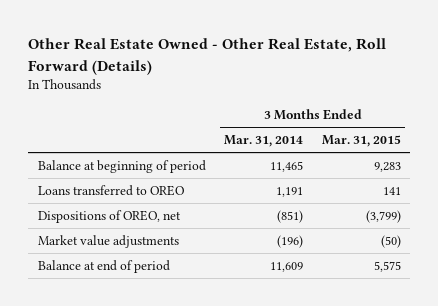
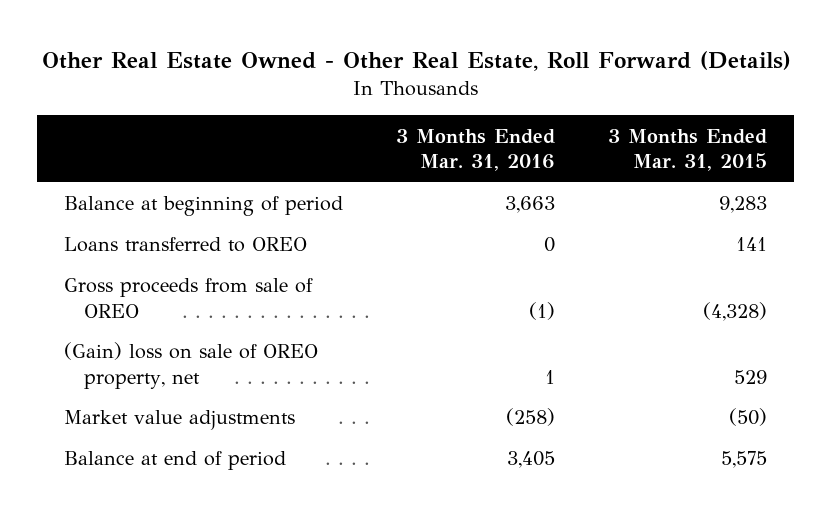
[224,135,304,148] Mar. 31, 2014 -> none
none -> [396,128,556,172] 3 Months Ended Mar. 31, 2016
[37,209,181,223] Dispositions of OREO, net -> [63,278,313,318] Gross proceeds from sale of OREO
[365,209,401,223] (3,799) -> [703,301,768,321] (4,328)
none -> [63,342,318,389] (Gain) loss on sale of OREO property, net

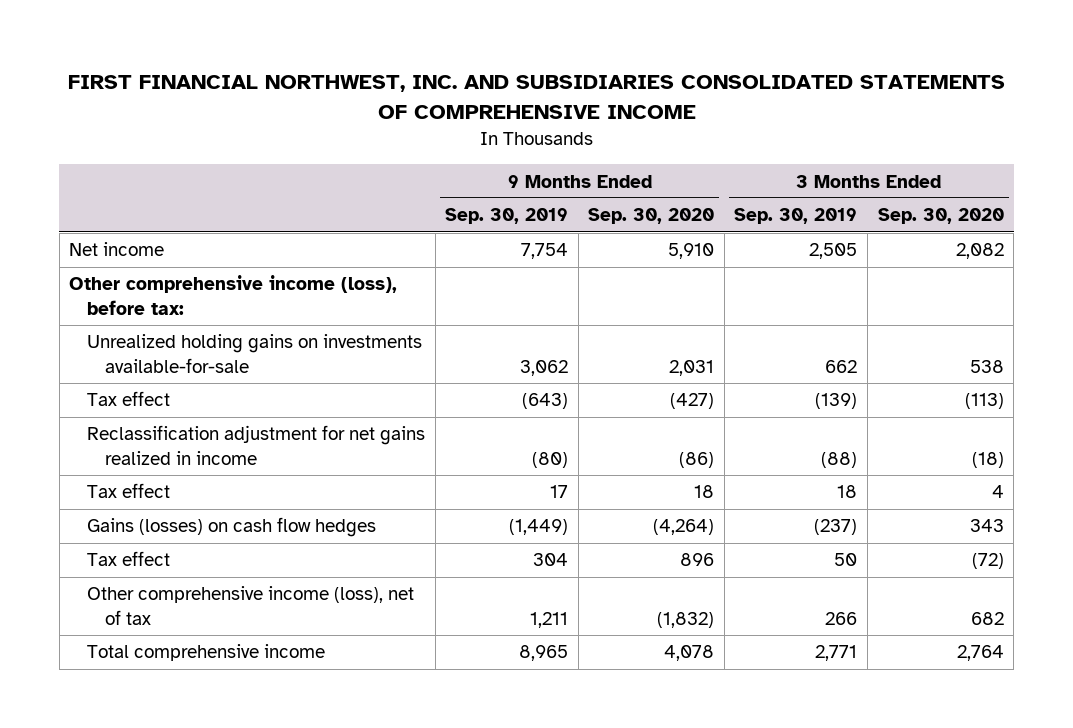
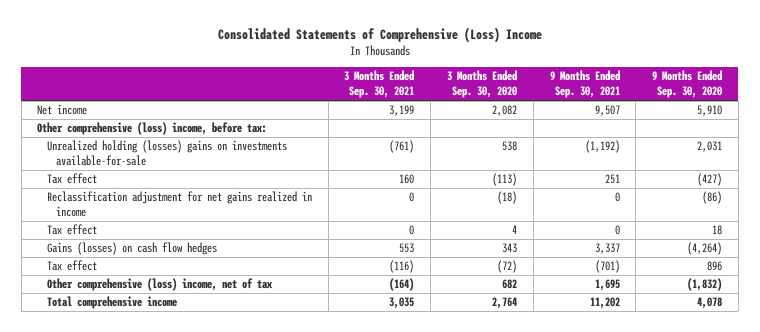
[67,75,1005,120] FIRST FINANCIAL NORTHWEST, INC. AND SUBSIDIARIES CONSOLIDATED STATEMENTS OF COMPREHENSIVE INCOME -> [217,27,542,44] Consolidated Statements of Comprehensive (Loss) Income
[445,208,569,225] Sep. 30, 2019 -> none
[734,208,858,225] Sep. 30, 2019 -> none
none -> [344,70,415,99] 3 Months Ended Sep. 30, 2021
none -> [549,70,620,99] 9 Months Ended Sep. 30, 2021
[69,275,398,316] Other comprehensive income (loss), before tax: -> [37,122,268,136] Other comprehensive (loss) income, before tax:
[86,334,422,374] Unrealized holding gains on investments available-for-sale -> [46,140,287,167] Unrealized holding (losses) gains on investments available-for-sale
[86,586,414,626] Other comprehensive income (loss), net of tax -> [46,278,272,292] Other comprehensive (loss) income, net of tax

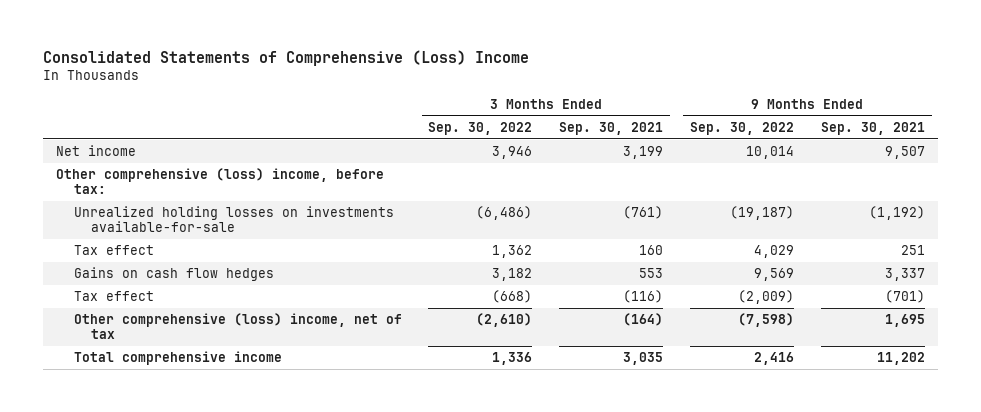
[446,70,517,99] 3 Months Ended Sep. 30, 2020 -> none
[652,70,723,99] 9 Months Ended Sep. 30, 2020 -> none
none -> [428,121,533,135] Sep. 30, 2022
none -> [690,121,795,135] Sep. 30, 2022
[46,140,287,167] Unrealized holding (losses) gains on investments available-for-sale -> [73,206,394,233] Unrealized holding losses on investments available-for-sale
[46,191,312,218] Reclassification adjustment for net gains realized in income -> none
[46,224,97,236] Tax effect -> none
[46,242,217,256] Gains (losses) on cash flow hedges -> [73,267,274,282] Gains on cash flow hedges

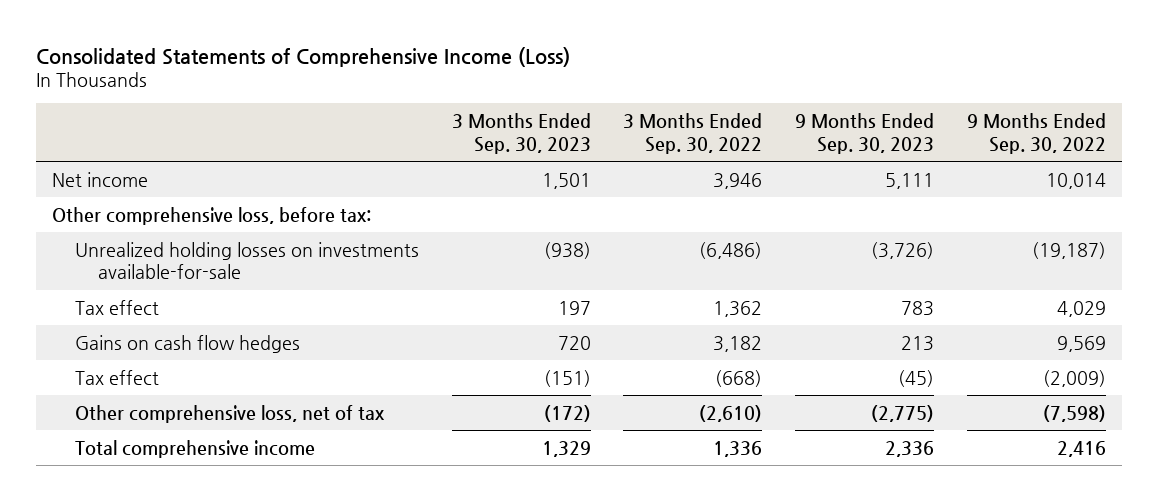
[42,49,529,66] Consolidated Statements of Comprehensive (Loss) Income -> [35,46,570,67] Consolidated Statements of Comprehensive Income (Loss)
[559,121,664,135] Sep. 30, 2021 -> none
[820,121,925,135] Sep. 30, 2021 -> none
none -> [451,113,591,154] 3 Months Ended Sep. 30, 2023
none -> [794,113,934,154] 9 Months Ended Sep. 30, 2023
[56,168,385,195] Other comprehensive (loss) income, before tax: -> [52,206,372,225] Other comprehensive loss, before tax:
[73,313,402,340] Other comprehensive (loss) income, net of tax -> [75,404,386,423] Other comprehensive loss, net of tax

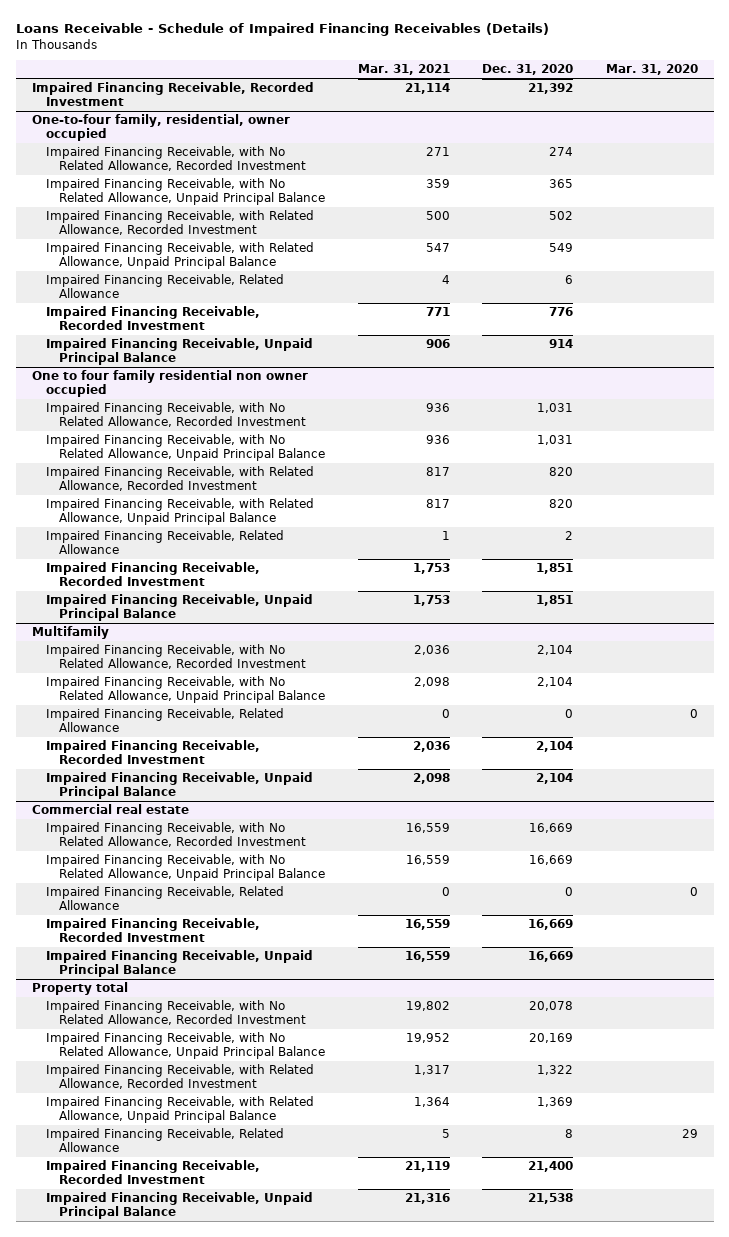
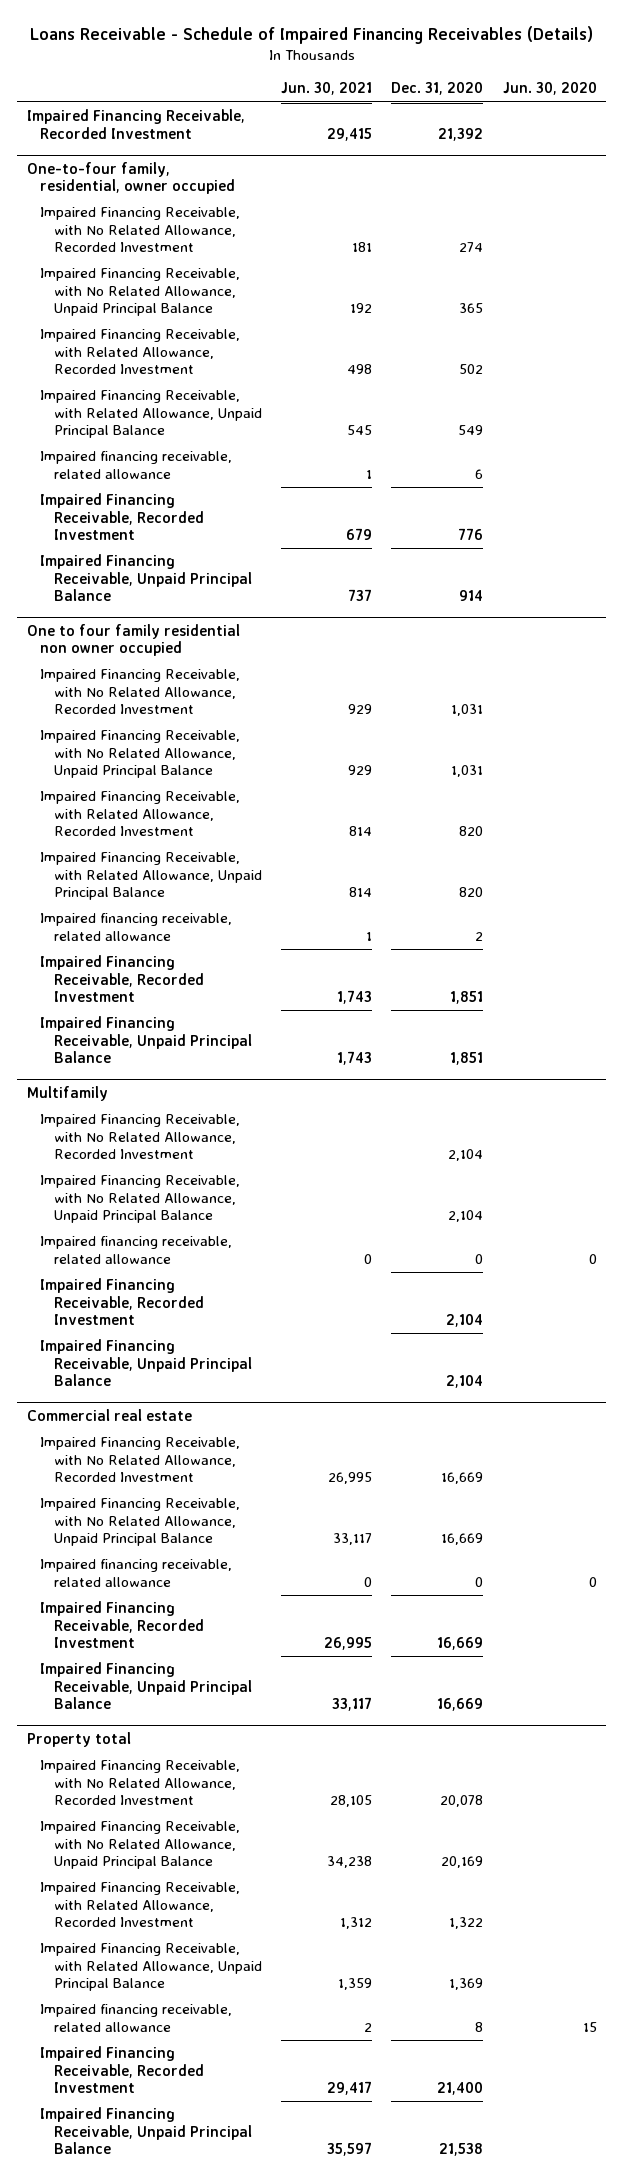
[357,64,450,76] Mar. 31, 2021 -> none
[605,64,698,76] Mar. 31, 2020 -> none
none -> [281,82,373,96] Jun. 30, 2021
none -> [502,82,597,96] Jun. 30, 2020
[45,274,284,299] Impaired Financing Receivable, Related Allowance -> [40,451,233,479] Impaired financing receivable, related allowance
[45,530,284,555] Impaired Financing Receivable, Related Allowance -> [40,913,233,941] Impaired financing receivable, related allowance
[45,708,284,733] Impaired Financing Receivable, Related Allowance -> [40,1236,233,1264] Impaired financing receivable, related allowance
[45,886,284,911] Impaired Financing Receivable, Related Allowance -> [40,1559,233,1587] Impaired financing receivable, related allowance
[45,1128,284,1153] Impaired Financing Receivable, Related Allowance -> [40,2004,233,2032] Impaired financing receivable, related allowance

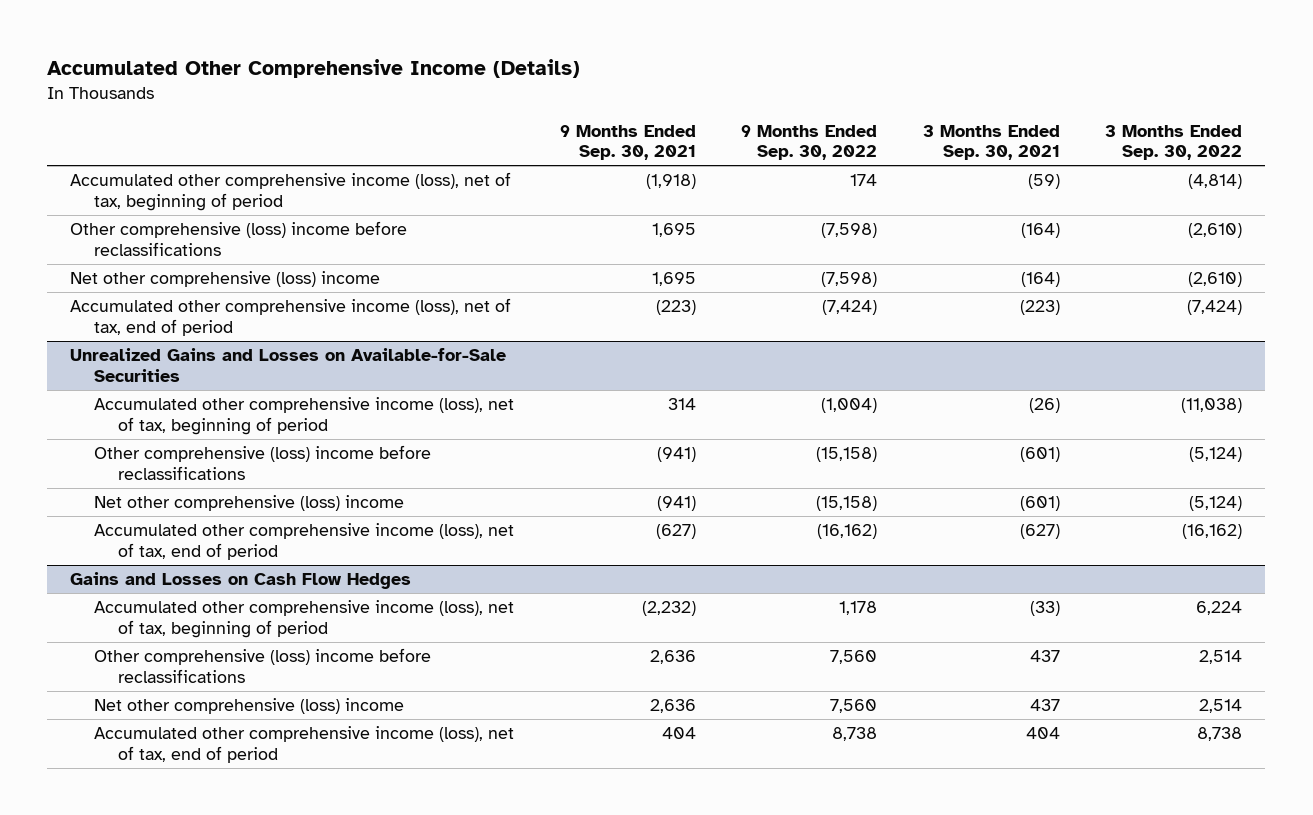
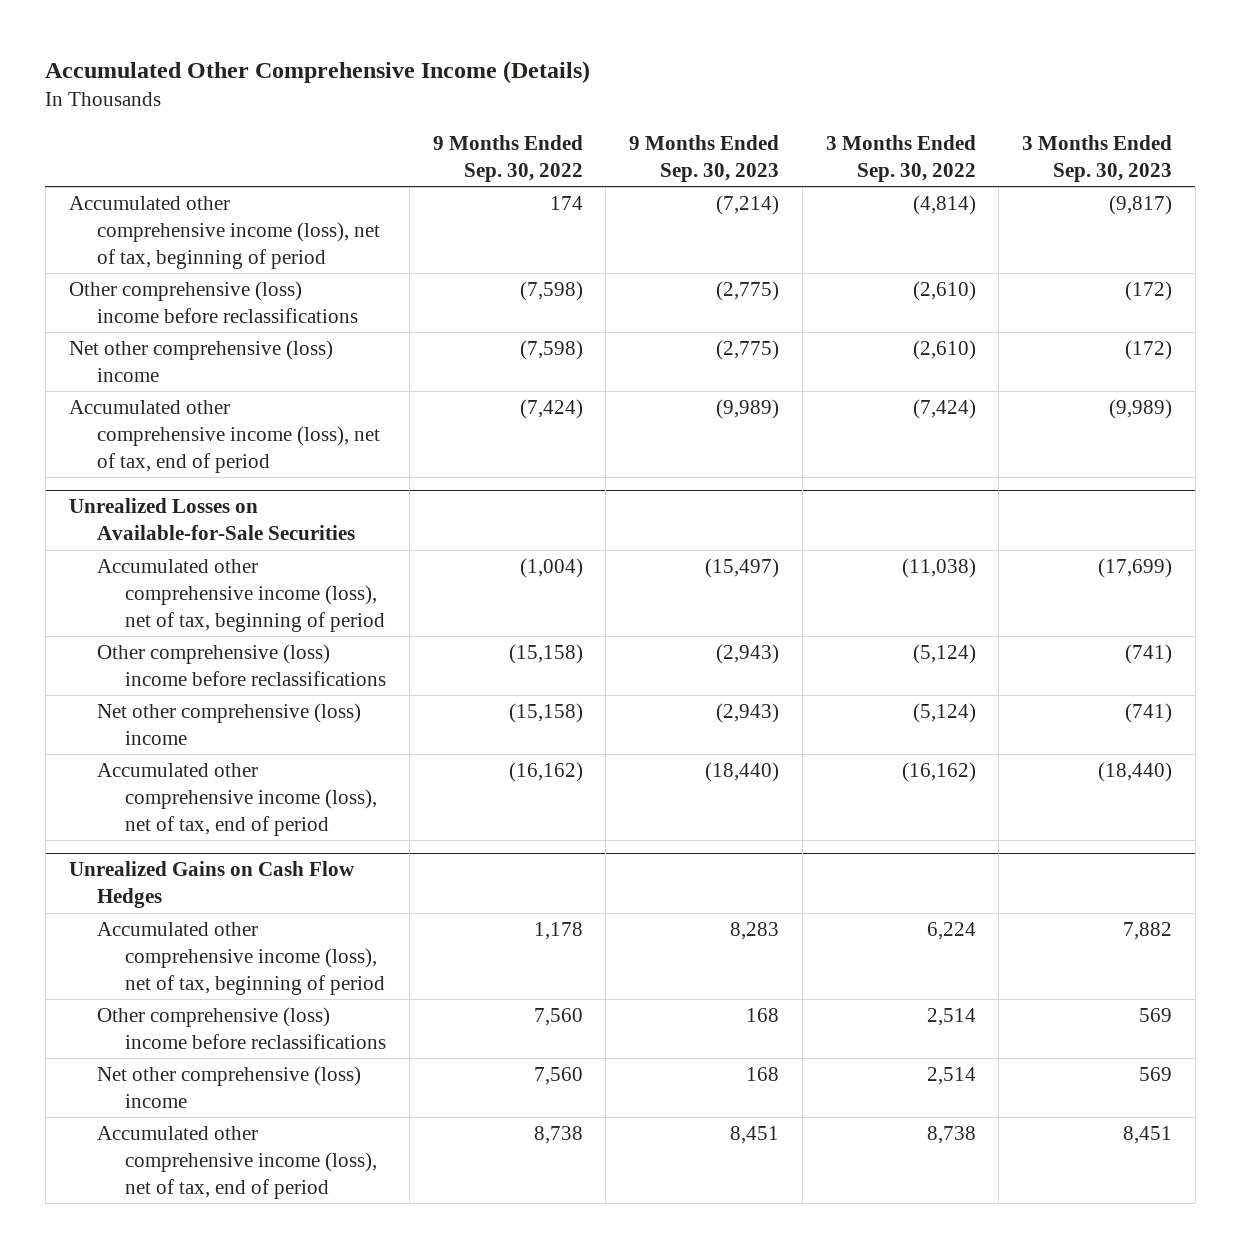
[559,124,696,161] 9 Months Ended Sep. 30, 2021 -> none
[922,124,1060,161] 3 Months Ended Sep. 30, 2021 -> none
none -> [629,135,780,183] 9 Months Ended Sep. 30, 2023
none -> [1022,135,1173,183] 3 Months Ended Sep. 30, 2023
[70,348,507,382] Unrealized Gains and Losses on Available-for-Sale Securities -> [68,498,355,541] Unrealized Losses on Available-for-Sale Securities
[70,572,412,590] Gains and Losses on Cash Flow Hedges -> [68,861,355,909] Unrealized Gains on Cash Flow Hedges

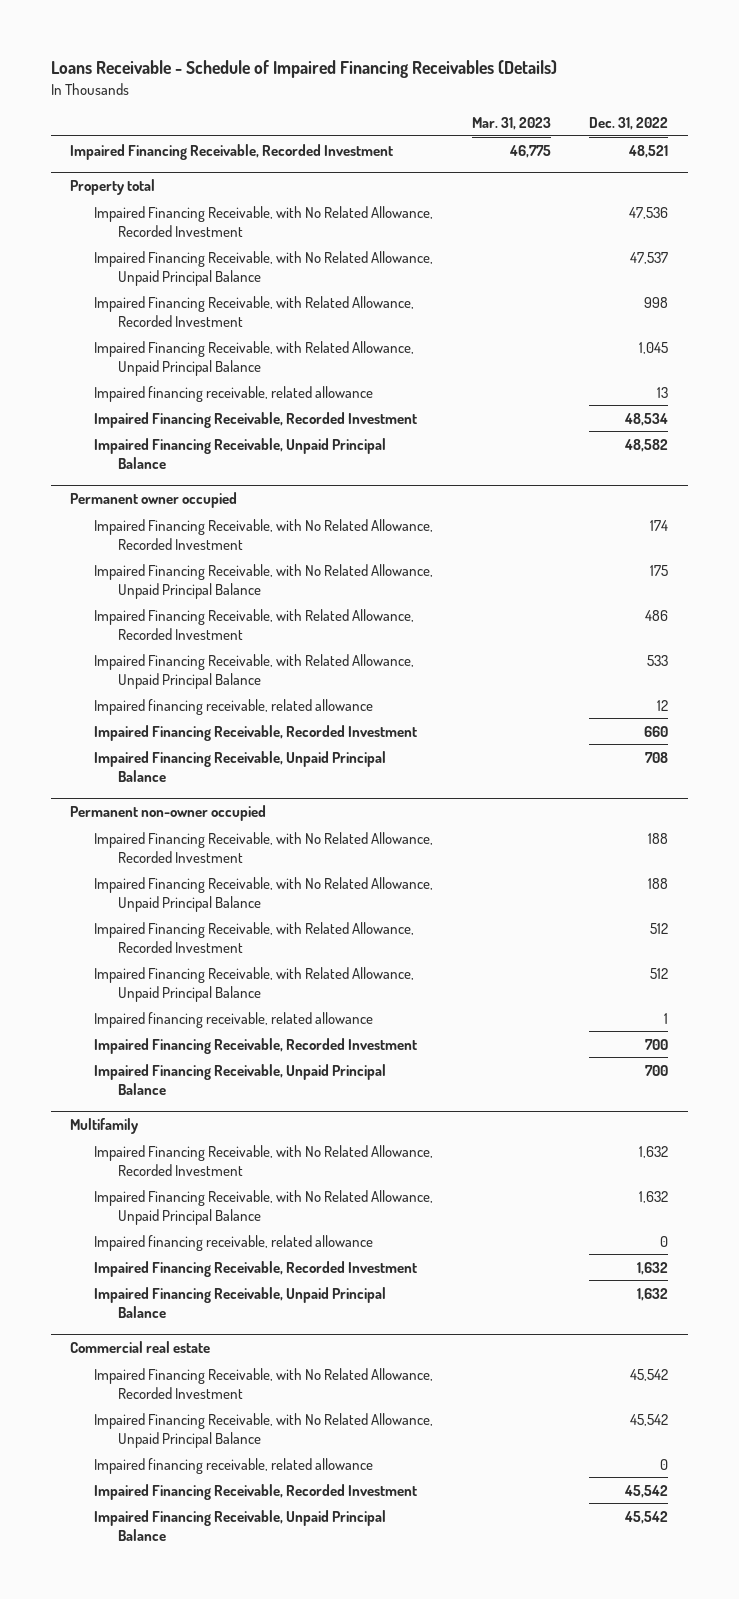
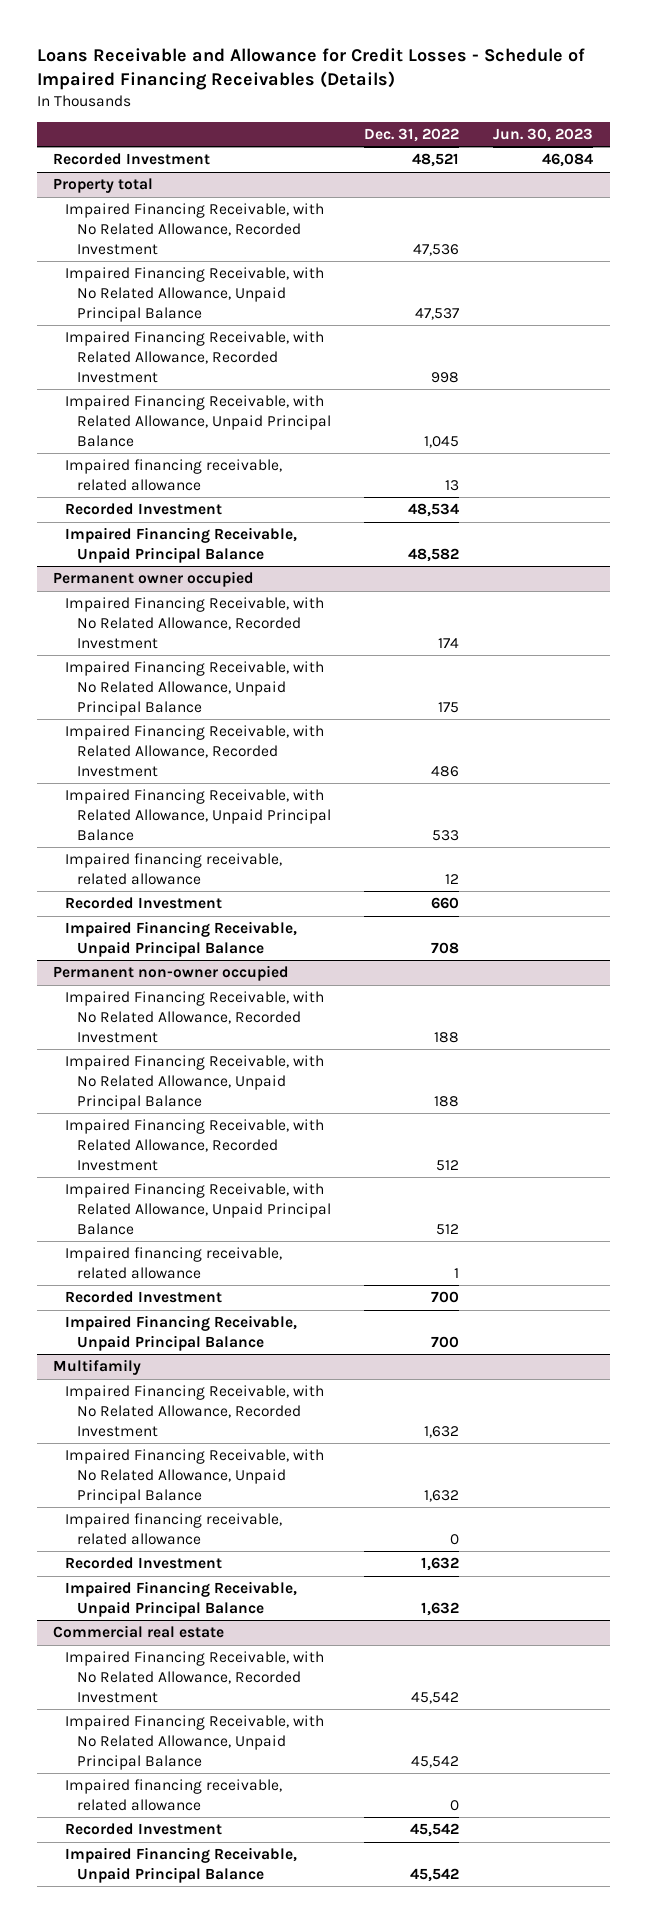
[50,60,557,79] Loans Receivable - Schedule of Impaired Financing Receivables (Details) -> [36,47,585,91] Loans Receivable and Allowance for Credit Losses - Schedule of Impaired Financing Receivables (Details)
[471,117,551,131] Mar. 31, 2023 -> none
none -> [492,127,593,142] Jun. 30, 2023
[70,143,394,160] Impaired Financing Receivable, Recorded Investment -> [53,153,211,166] Recorded Investment
[94,411,418,428] Impaired Financing Receivable, Recorded Investment -> [65,503,223,516] Recorded Investment
[94,724,418,741] Impaired Financing Receivable, Recorded Investment -> [65,897,223,910] Recorded Investment
[94,1037,418,1054] Impaired Financing Receivable, Recorded Investment -> [65,1291,223,1304] Recorded Investment
[94,1260,418,1277] Impaired Financing Receivable, Recorded Investment -> [65,1557,223,1570] Recorded Investment
[94,1483,418,1500] Impaired Financing Receivable, Recorded Investment -> [65,1823,223,1836] Recorded Investment

